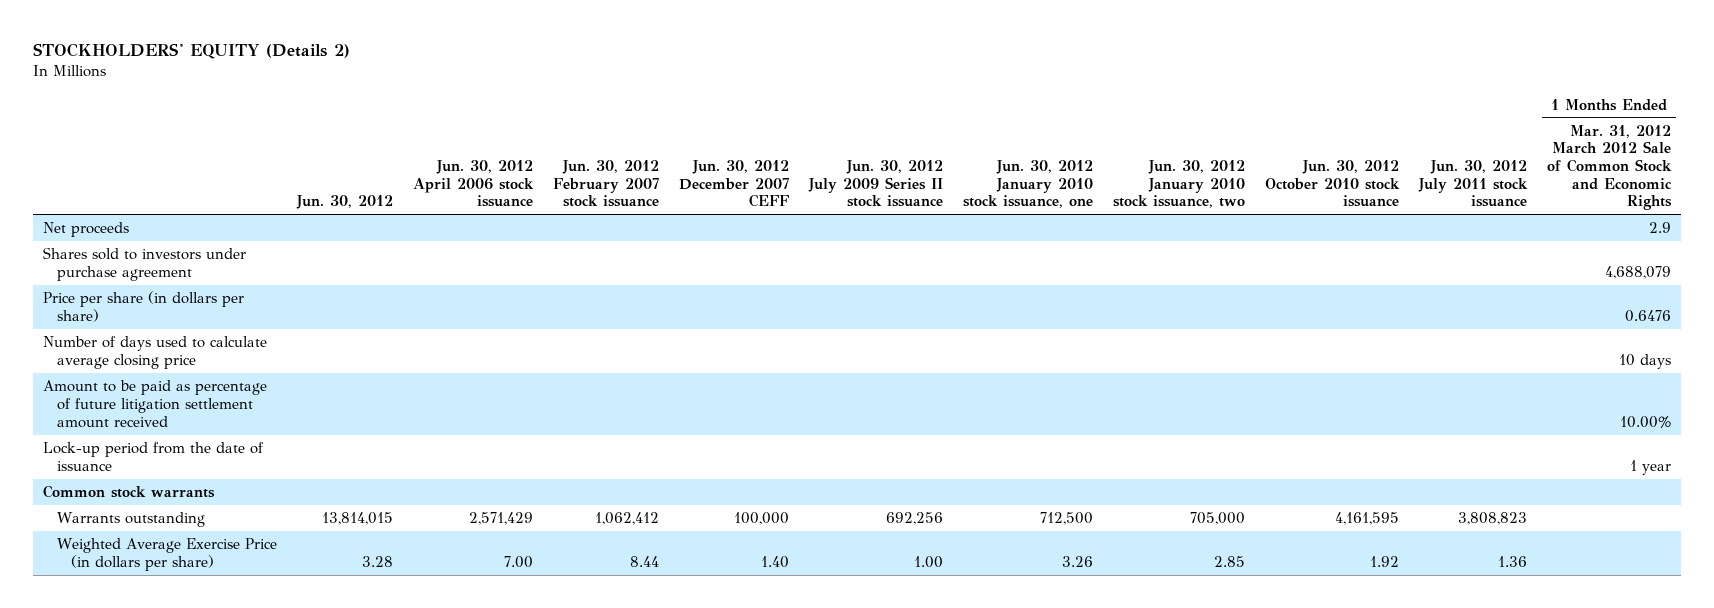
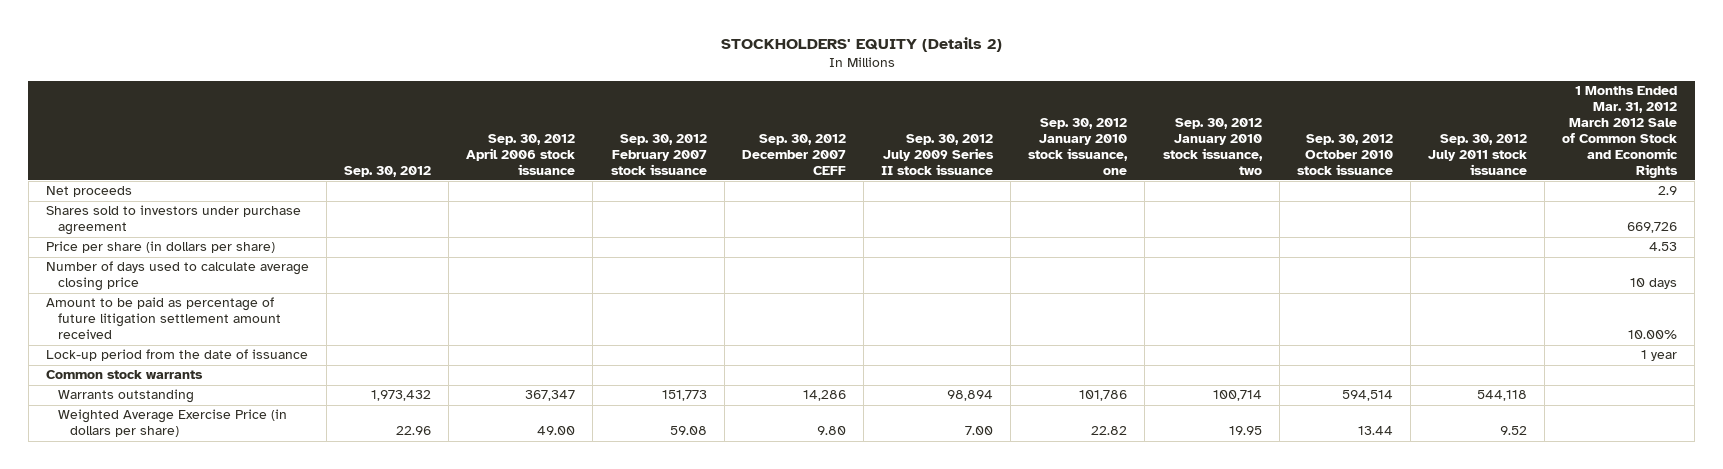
[295,195,393,210] Jun. 30, 2012 -> none
[412,160,534,208] Jun. 30, 2012 April 2006 stock issuance -> none
[552,160,659,208] Jun. 30, 2012 February 2007 stock issuance -> none
[678,160,789,208] Jun. 30, 2012 December 2007 CEFF -> none
[808,160,944,208] Jun. 30, 2012 July 2009 Series II stock issuance -> none
[963,160,1094,209] Jun. 30, 2012 January 2010 stock issuance, one -> none
[1113,160,1246,209] Jun. 30, 2012 January 2010 stock issuance, two -> none
[1265,160,1401,208] Jun. 30, 2012 October 2010 stock issuance -> none
[1418,160,1529,208] Jun. 30, 2012 July 2011 stock issuance -> none
none -> [344,165,432,177] Sep. 30, 2012
none -> [466,133,576,175] Sep. 30, 2012 April 2006 stock issuance
none -> [610,133,707,175] Sep. 30, 2012 February 2007 stock issuance
none -> [741,133,846,175] Sep. 30, 2012 December 2007 CEFF
none -> [881,133,995,175] Sep. 30, 2012 July 2009 Series II stock issuance
none -> [1028,117,1129,175] Sep. 30, 2012 January 2010 stock issuance, one
none -> [1162,117,1263,175] Sep. 30, 2012 January 2010 stock issuance, two
none -> [1296,133,1393,175] Sep. 30, 2012 October 2010 stock issuance
none -> [1428,133,1528,175] Sep. 30, 2012 July 2011 stock issuance
[1605,265,1672,279] 4,688,079 -> [1627,222,1678,234] 669,726
[1625,309,1672,322] 0.6476 -> [1649,242,1678,252] 4.53

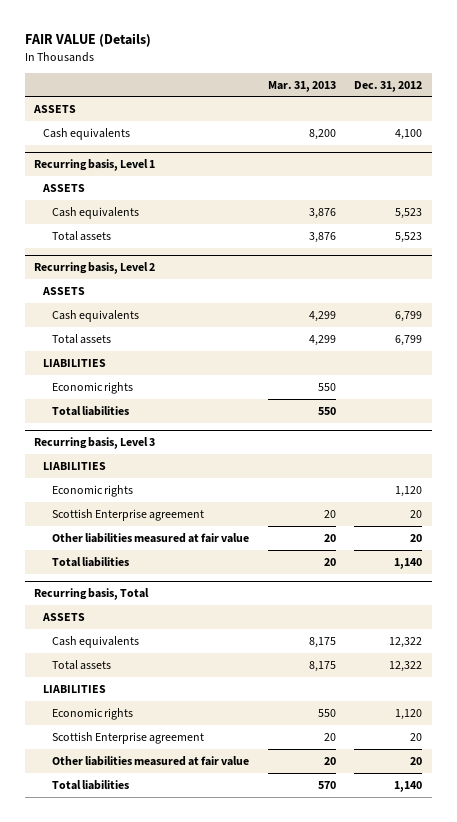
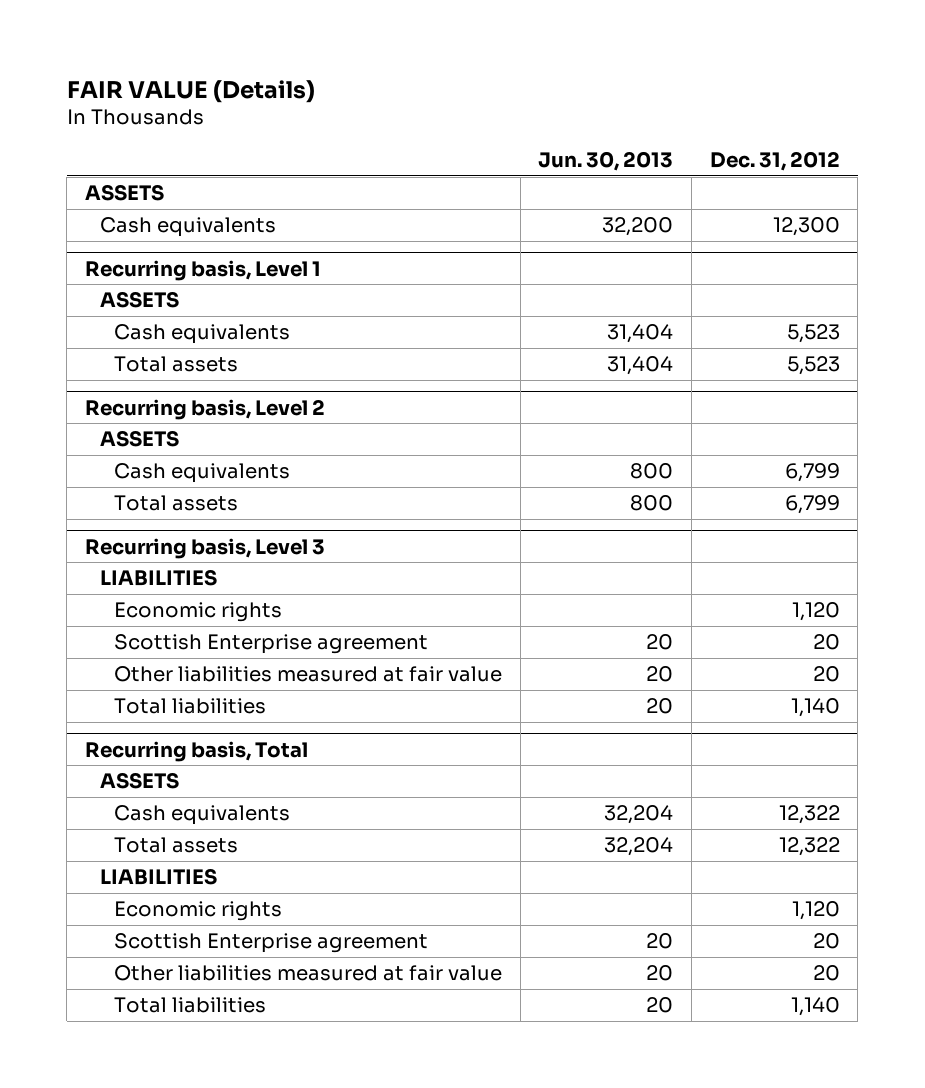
[267,80,336,92] Mar. 31, 2013 -> none
none -> [538,151,674,172] Jun. 30, 2013
[395,128,423,140] 4,100 -> [772,217,840,237] 12,300
[43,358,107,367] LIABILITIES -> none
[52,381,134,394] Economic rights -> none
[52,405,130,416] Total liabilities -> none

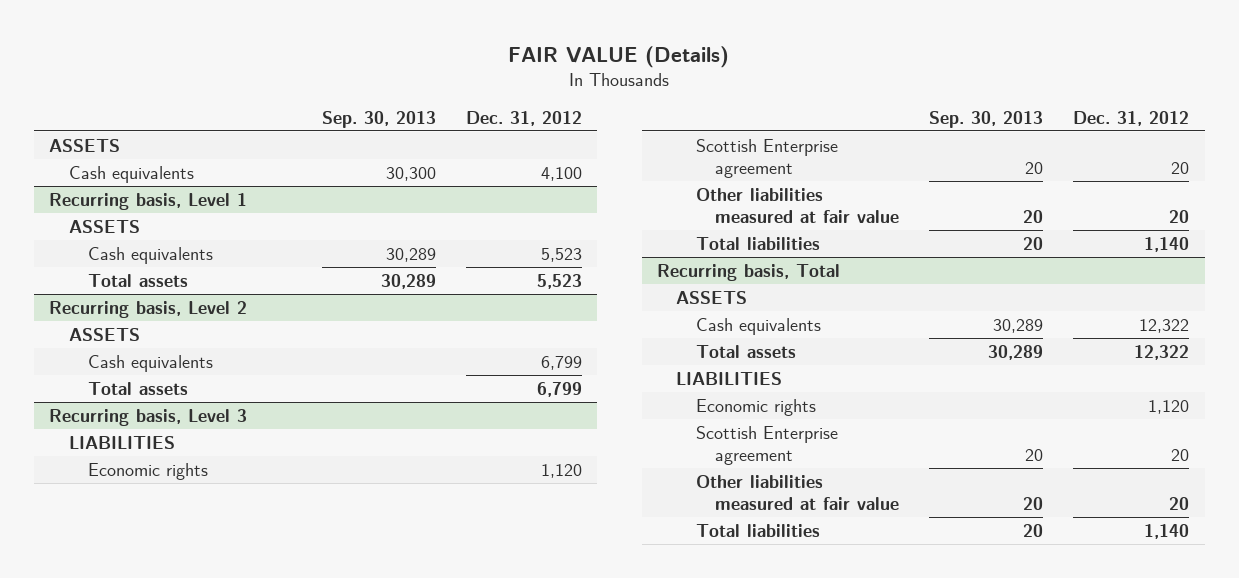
[538,151,674,172] Jun. 30, 2013 -> none
none -> [321,110,436,128] Sep. 30, 2013
[772,217,840,237] 12,300 -> [540,166,582,181] 4,100

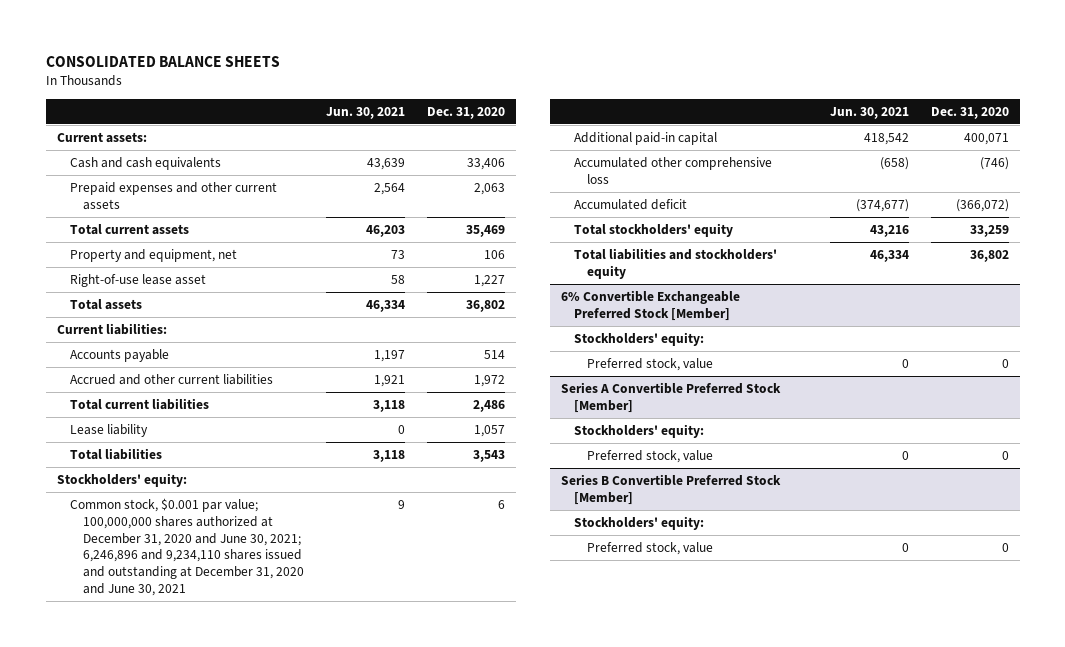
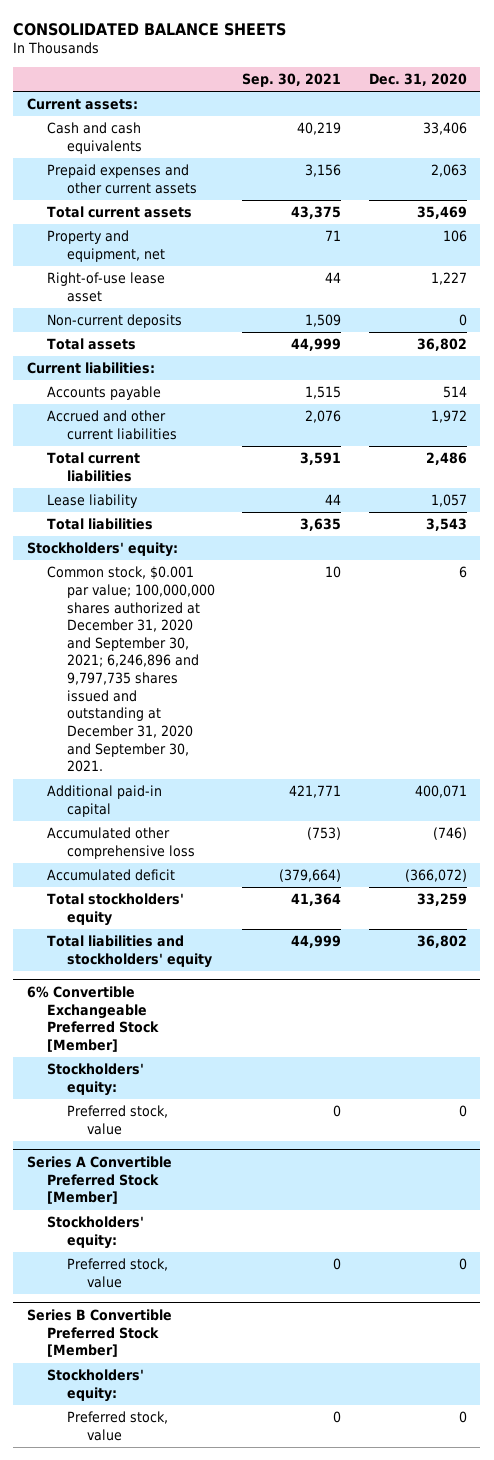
[325,106,405,119] Jun. 30, 2021 -> none
none -> [242,73,342,88] Sep. 30, 2021
none -> [47,314,183,329] Non-current deposits
[69,497,304,597] Common stock, $0.001 par value; 100,000,000 shares authorized at December 31, 2020 and June 30, 2021; 6,246,896 and 9,234,110 shares issued and outstanding at December 31, 2020 and June 30, 2021 -> [47,566,216,773] Common stock, $0.001 par value; 100,000,000 shares authorized at December 31, 2020 and September 30, 2021; 6,246,896 and 9,797,735 shares issued and outstanding at December 31, 2020 and September 30, 2021.

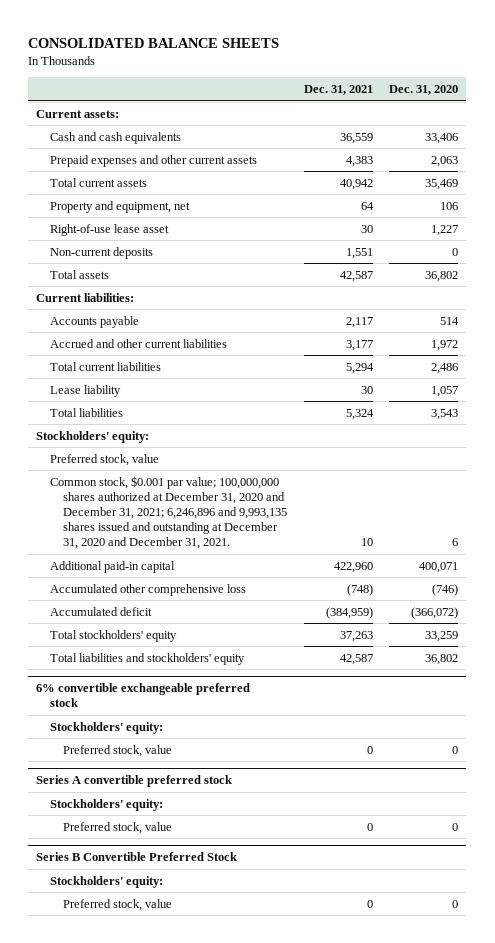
[242,73,342,88] Sep. 30, 2021 -> none
none -> [303,85,373,96] Dec. 31, 2021
none -> [49,453,159,466] Preferred stock, value
[47,566,216,773] Common stock, $0.001 par value; 100,000,000 shares authorized at December 31, 2020 and September 30, 2021; 6,246,896 and 9,797,735 shares issued and outstanding at December 31, 2020 and September 30, 2021. -> [49,475,288,550] Common stock, $0.001 par value; 100,000,000 shares authorized at December 31, 2020 and December 31, 2021; 6,246,896 and 9,993,135 shares issued and outstanding at December 31, 2020 and December 31, 2021.
[27,986,160,1053] 6% Convertible Exchangeable Preferred Stock [Member] -> [36,683,251,708] 6% convertible exchangeable preferred stock
[27,1156,173,1205] Series A Convertible Preferred Stock [Member] -> [36,775,233,788] Series A convertible preferred stock
[27,1309,173,1358] Series B Convertible Preferred Stock [Member] -> [36,852,238,862] Series B Convertible Preferred Stock

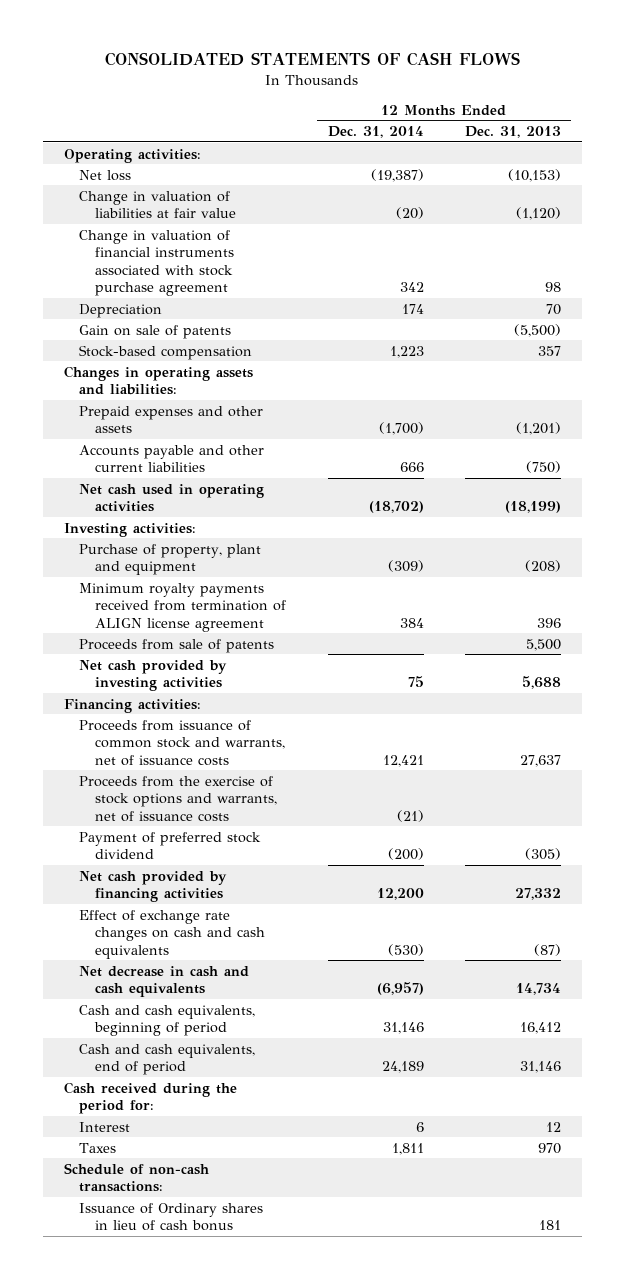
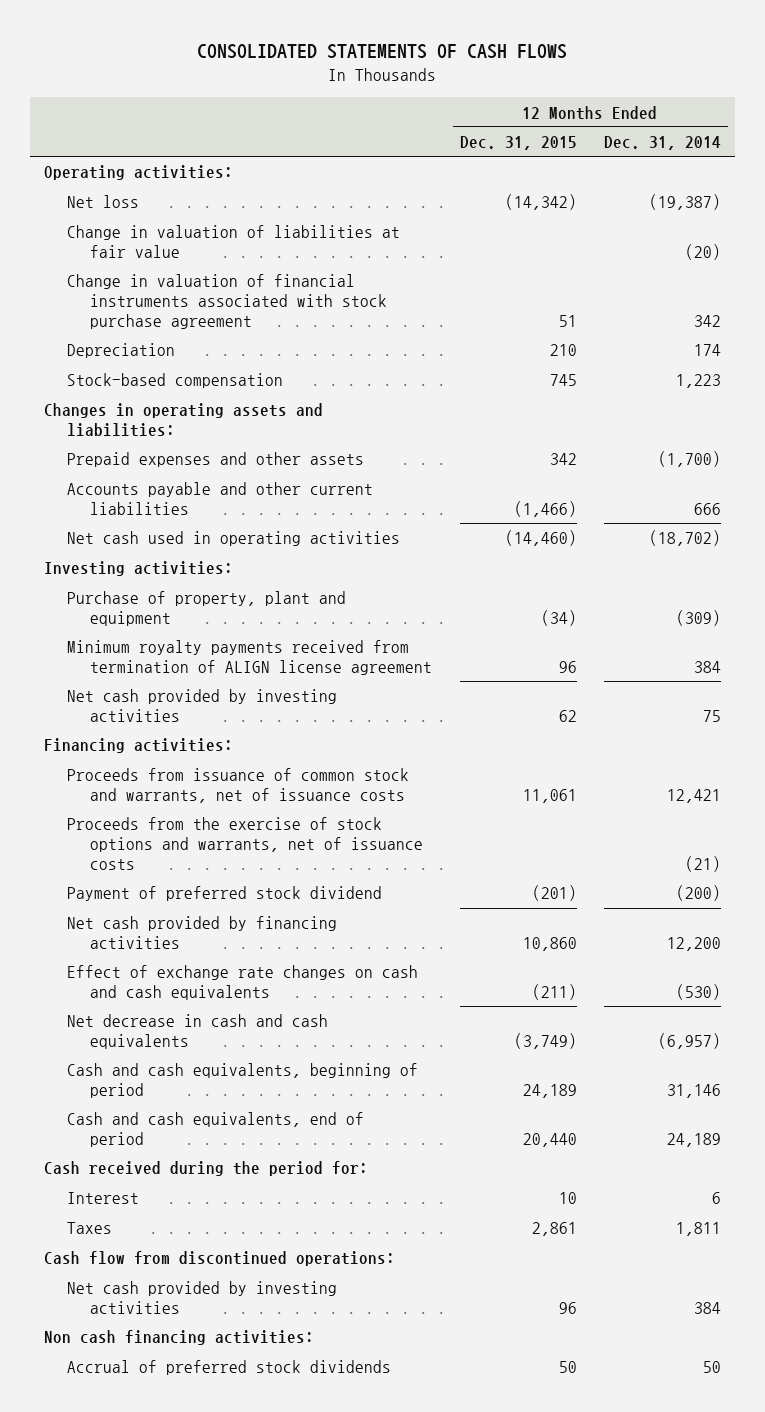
[464,126,561,139] Dec. 31, 2013 -> none
none -> [459,136,577,151] Dec. 31, 2015
[79,324,232,339] Gain on sale of patents -> none
[79,638,275,653] Proceeds from sale of patents -> none
[63,1162,209,1193] Schedule of non-cash transactions: -> none
[79,1202,264,1232] Issuance of Ordinary shares in lieu of cash bonus -> none
none -> [43,1251,395,1267] Cash flow from discontinued operations:
none -> [67,1281,338,1315] Net cash provided by investing activities
none -> [43,1330,314,1346] Non cash financing activities:
none -> [67,1360,392,1376] Accrual of preferred stock dividends

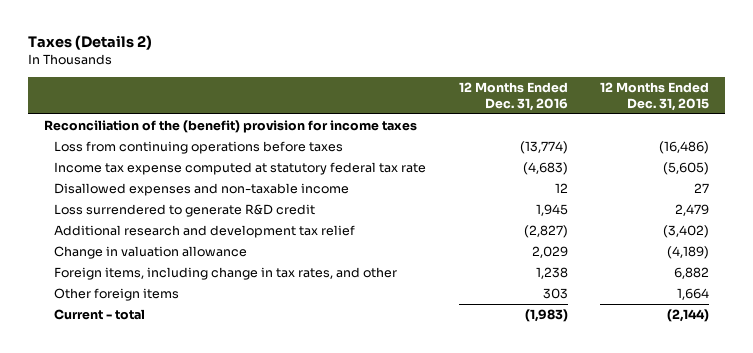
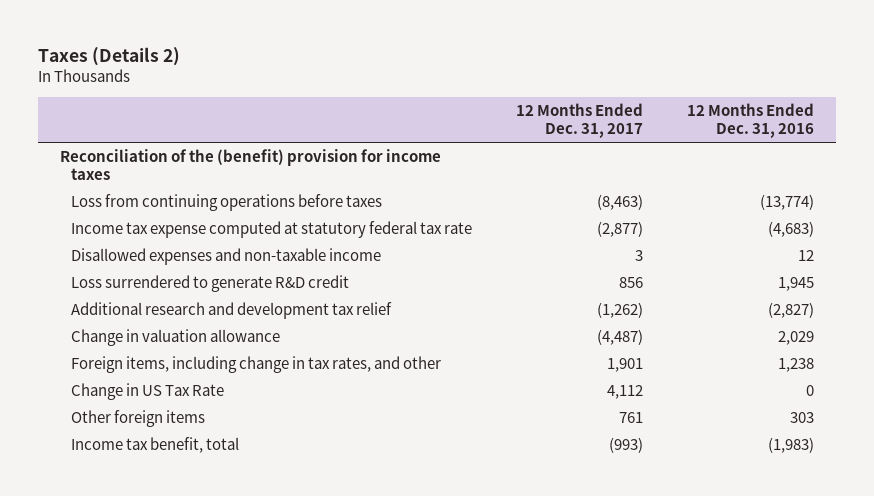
[599,82,709,111] 12 Months Ended Dec. 31, 2015 -> none
none -> [515,103,643,139] 12 Months Ended Dec. 31, 2017
none -> [71,383,225,401] Change in US Tax Rate
[54,309,146,321] Current - total -> [71,437,240,454] Income tax benefit, total

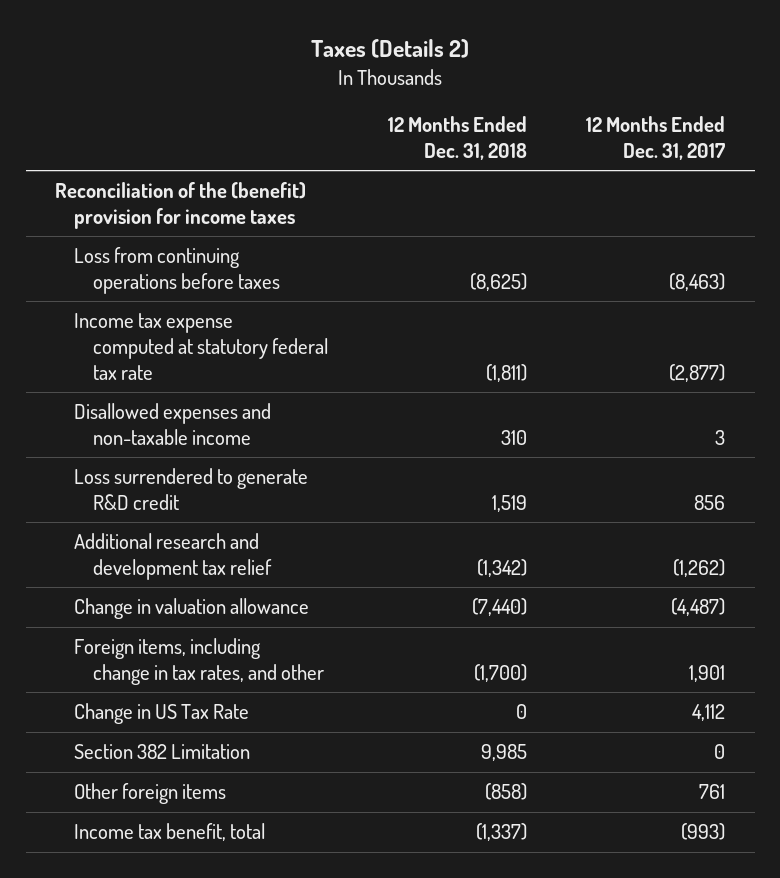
[686,103,814,139] 12 Months Ended Dec. 31, 2016 -> none
none -> [387,116,527,161] 12 Months Ended Dec. 31, 2018
none -> [74,744,251,760] Section 382 Limitation

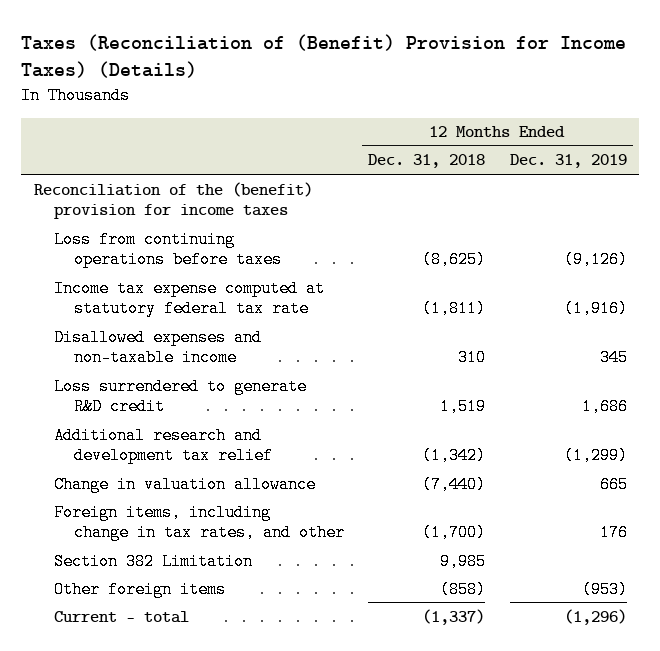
[311,39,470,59] Taxes (Details 2) -> [21,33,627,79] Taxes (Reconciliation of (Benefit) Provision for Income Taxes) (Details)
[586,116,726,161] 12 Months Ended Dec. 31, 2017 -> none
none -> [509,154,627,169] Dec. 31, 2019
[74,703,250,725] Change in US Tax Rate -> none
[74,823,266,842] Income tax benefit, total -> [53,610,189,623] Current - total

